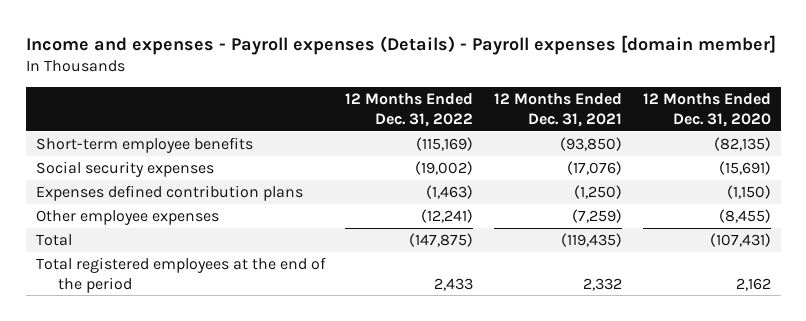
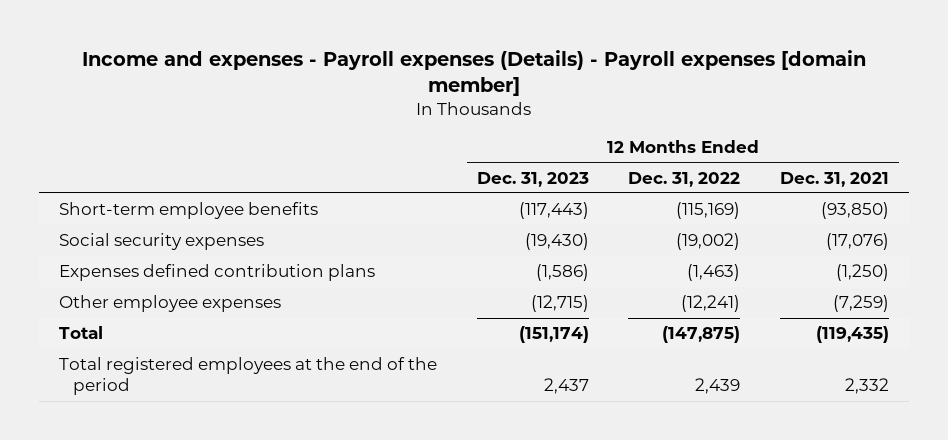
[642,92,771,127] 12 Months Ended Dec. 31, 2020 -> none
none -> [476,171,589,187] Dec. 31, 2023
[434,277,474,291] 2,433 -> [695,378,741,395] 2,439

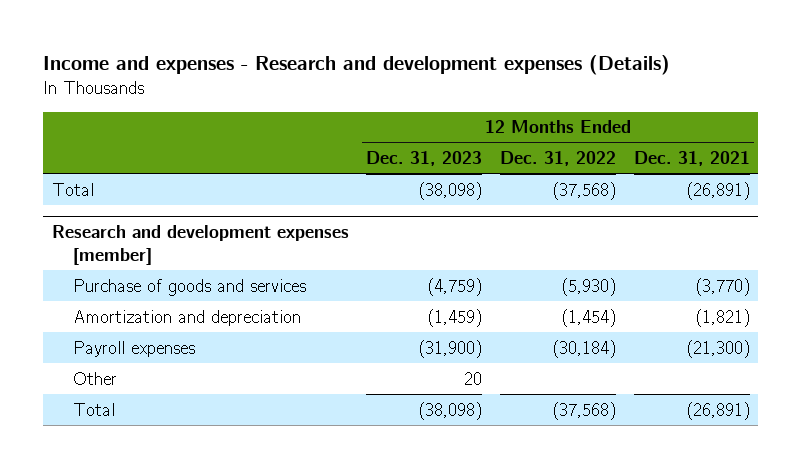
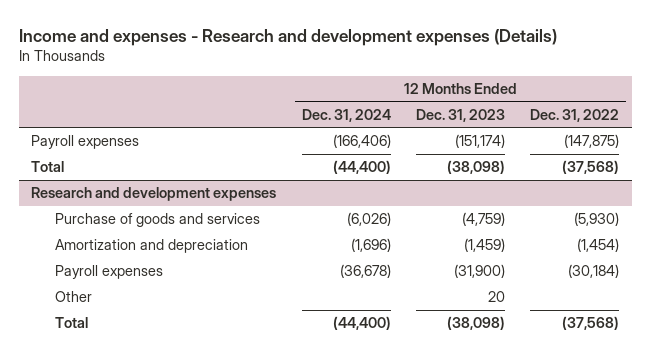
[633,151,750,167] Dec. 31, 2021 -> none
none -> [301,108,391,122] Dec. 31, 2024
none -> [31,135,140,150] Payroll expenses
[51,224,349,265] Research and development expenses [member] -> [31,187,277,202] Research and development expenses

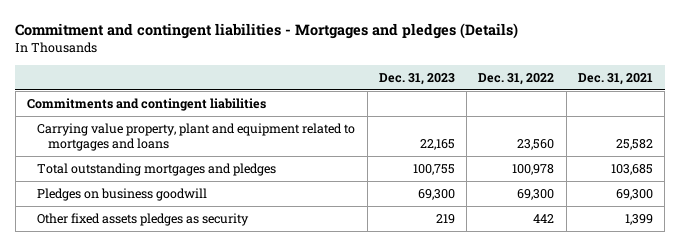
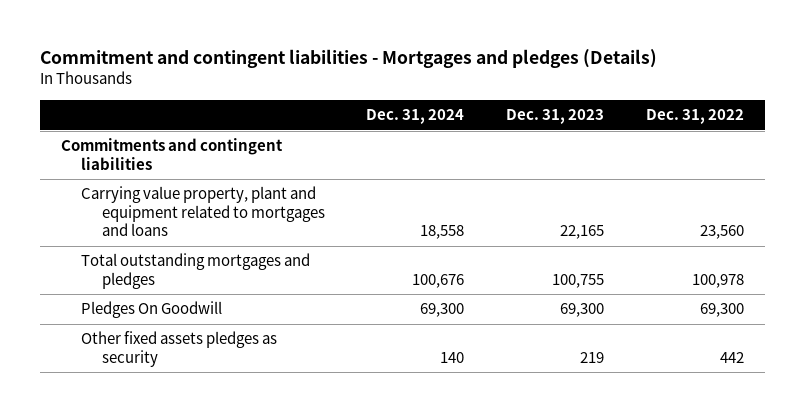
[577,72,653,85] Dec. 31, 2021 -> none
none -> [366,109,465,125] Dec. 31, 2024
[37,187,208,201] Pledges on business goodwill -> [81,301,223,319] Pledges On Goodwill

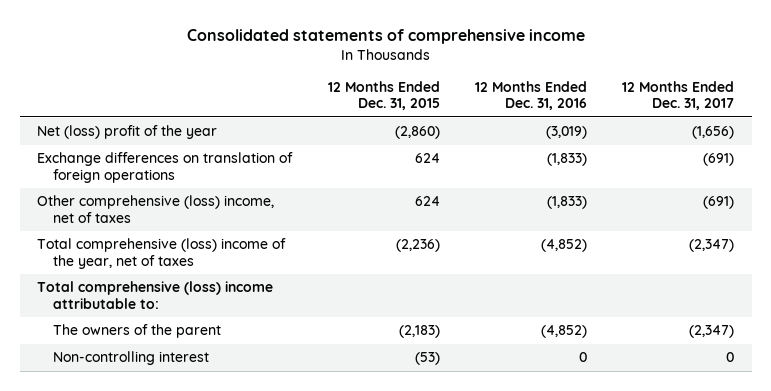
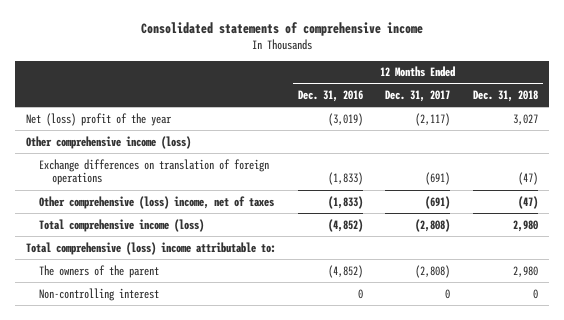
[327,80,440,111] 12 Months Ended Dec. 31, 2015 -> none
none -> [472,90,538,103] Dec. 31, 2018
[691,126,734,140] (1,656) -> [415,112,451,126] (2,117)
none -> [25,135,191,149] Other comprehensive income (loss)
[37,238,287,269] Total comprehensive (loss) income of the year, net of taxes -> [39,218,205,232] Total comprehensive income (loss)
[688,239,734,253] (2,347) -> [415,218,451,232] (2,808)
[688,325,734,339] (2,347) -> [415,264,451,278] (2,808)

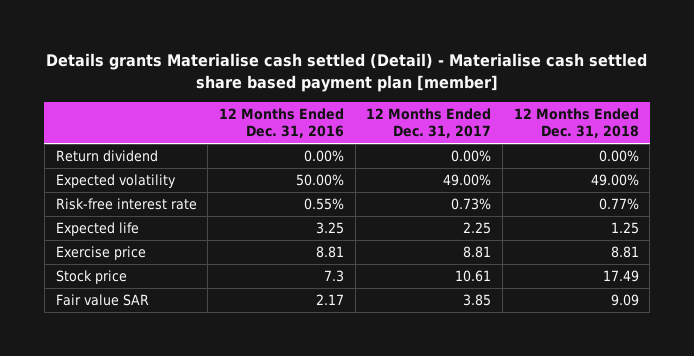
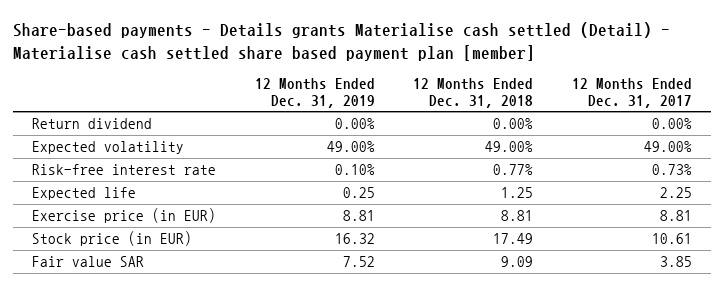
[46,53,648,92] Details grants Materialise cash settled (Detail) - Materialise cash settled share based payment plan [member] -> [13,22,671,61] Share-based payments - Details grants Materialise cash settled (Detail) - Materialise cash settled share based payment plan [member]
[218,107,344,139] 12 Months Ended Dec. 31, 2016 -> none
none -> [254,77,375,108] 12 Months Ended Dec. 31, 2019
[55,246,146,261] Exercise price -> [32,207,217,223] Exercise price (in EUR)
[55,270,127,285] Stock price -> [32,230,193,246] Stock price (in EUR)

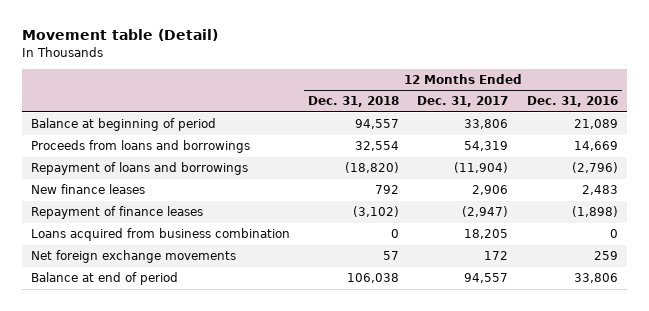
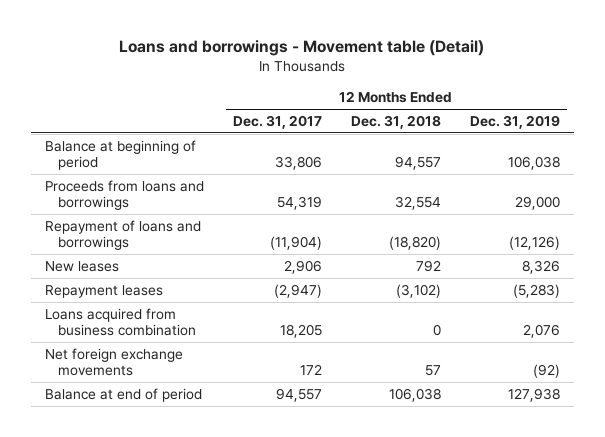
[21,29,218,42] Movement table (Detail) -> [119,40,485,57] Loans and borrowings - Movement table (Detail)
[526,96,618,108] Dec. 31, 2016 -> none
none -> [469,114,560,129] Dec. 31, 2019
[30,184,145,195] New finance leases -> [45,260,120,272] New leases
[30,206,203,220] Repayment of finance leases -> [45,284,164,298] Repayment leases

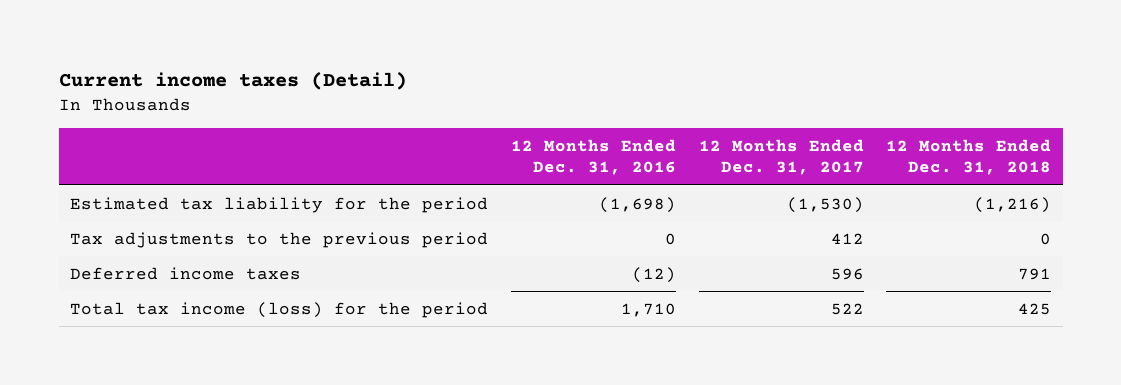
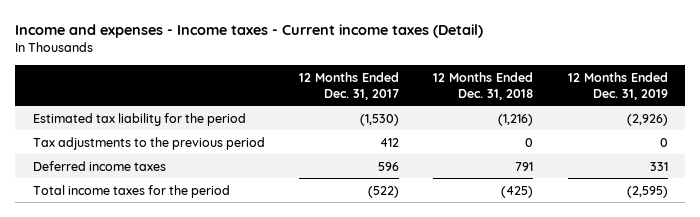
[58,72,407,91] Current income taxes (Detail) -> [15,24,484,39] Income and expenses - Income taxes - Current income taxes (Detail)
[510,138,676,176] 12 Months Ended Dec. 31, 2016 -> none
none -> [567,71,668,100] 12 Months Ended Dec. 31, 2019
[70,301,489,318] Total tax income (loss) for the period -> [32,184,230,198] Total income taxes for the period
[830,302,864,315] 522 -> [367,185,399,198] (522)
[1018,302,1052,315] 425 -> [501,185,534,198] (425)

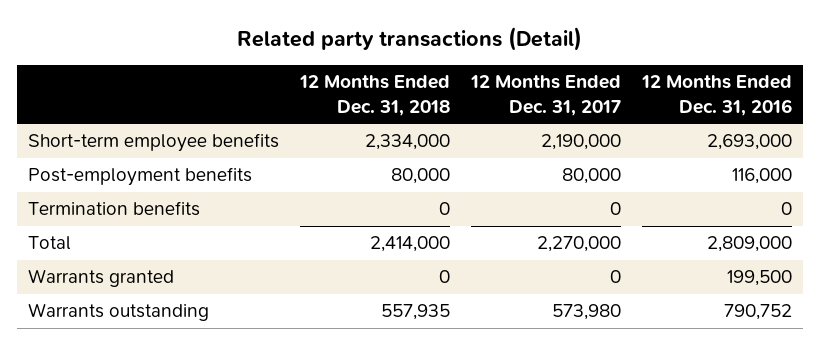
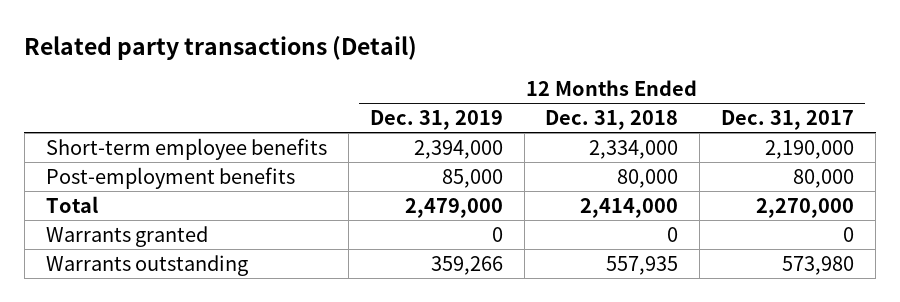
[641,75,793,116] 12 Months Ended Dec. 31, 2016 -> none
none -> [369,109,503,130] Dec. 31, 2019
[27,201,200,217] Termination benefits -> none

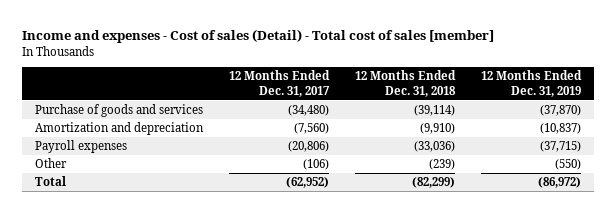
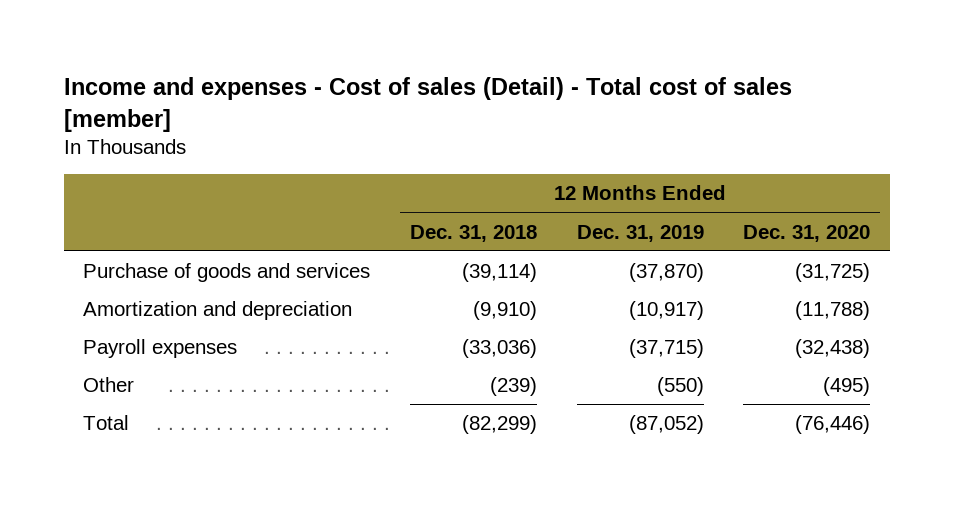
[229,70,331,97] 12 Months Ended Dec. 31, 2017 -> none
none -> [743,224,871,242] Dec. 31, 2020
[540,123,582,135] (10,837) -> [628,301,704,321] (10,917)
[538,177,582,189] (86,972) -> [628,415,704,435] (87,052)

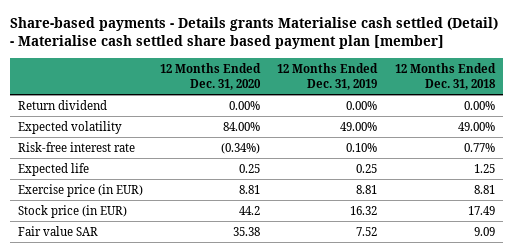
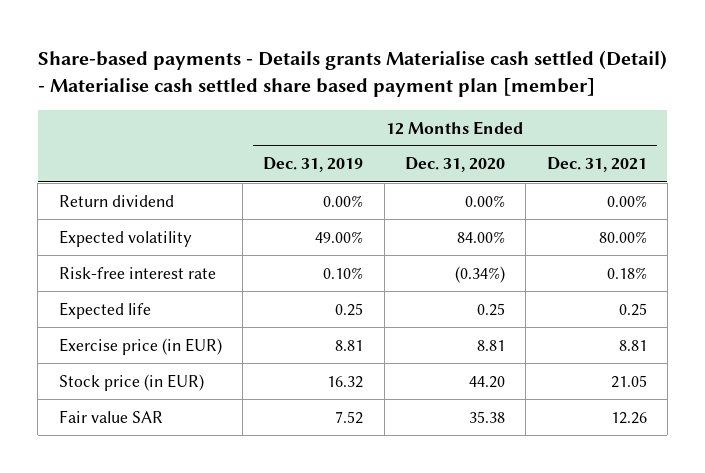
[394,62,496,90] 12 Months Ended Dec. 31, 2018 -> none
none -> [546,157,647,173] Dec. 31, 2021
[239,205,261,215] 44.2 -> [469,375,506,388] 44.20

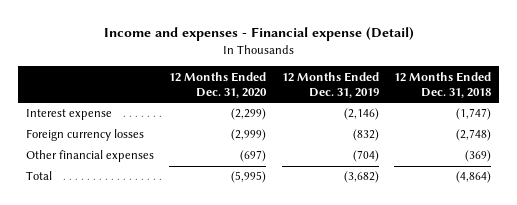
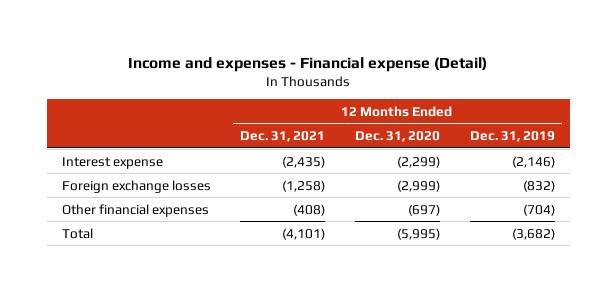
[394,71,492,99] 12 Months Ended Dec. 31, 2018 -> none
none -> [240,131,326,143] Dec. 31, 2021
[25,129,144,142] Foreign currency losses -> [61,179,211,193] Foreign exchange losses

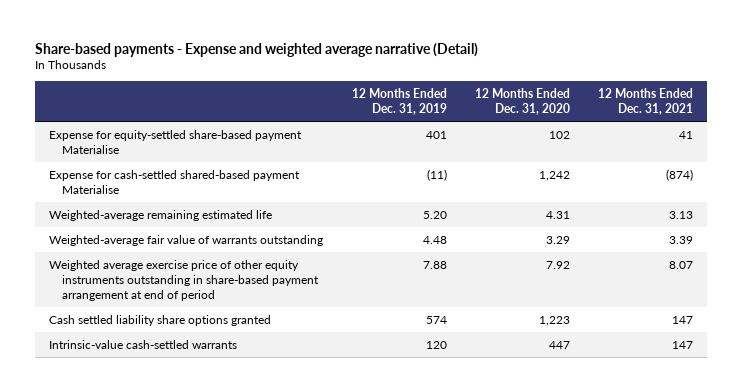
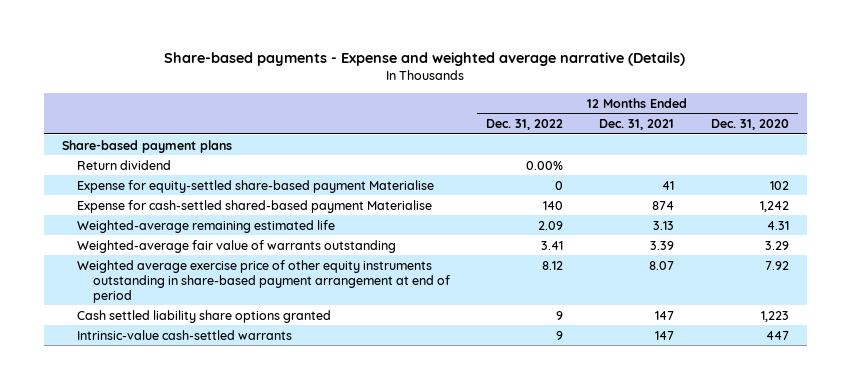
[35,42,479,57] Share-based payments - Expense and weighted average narrative (Detail) -> [164,52,686,67] Share-based payments - Expense and weighted average narrative (Details)
[351,87,447,115] 12 Months Ended Dec. 31, 2019 -> none
none -> [486,119,564,131] Dec. 31, 2022
none -> [61,139,232,153] Share-based payment plans
none -> [77,159,172,170] Return dividend
[665,168,693,181] (874) -> [652,200,675,210] 874

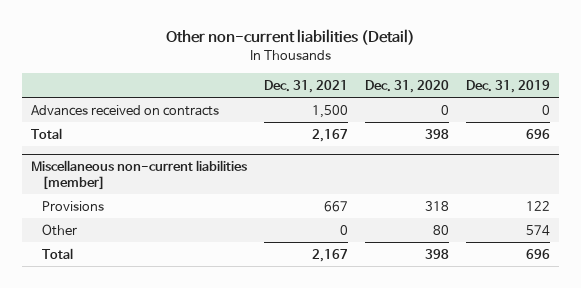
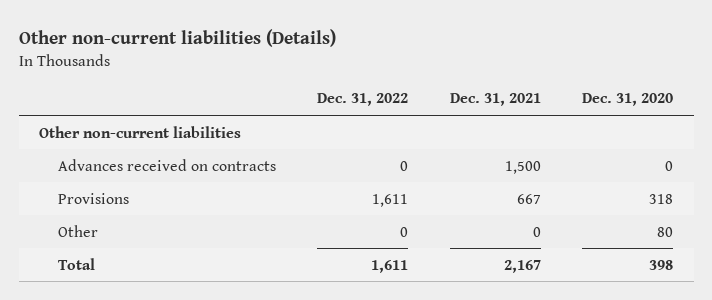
[165,29,415,46] Other non-current liabilities (Detail) -> [18,28,336,47] Other non-current liabilities (Details)
[466,80,551,94] Dec. 31, 2019 -> none
none -> [317,93,409,107] Dec. 31, 2022
none -> [39,125,242,138] Other non-current liabilities
[30,127,62,139] Total -> none
[30,159,247,190] Miscellaneous non-current liabilities [member] -> none

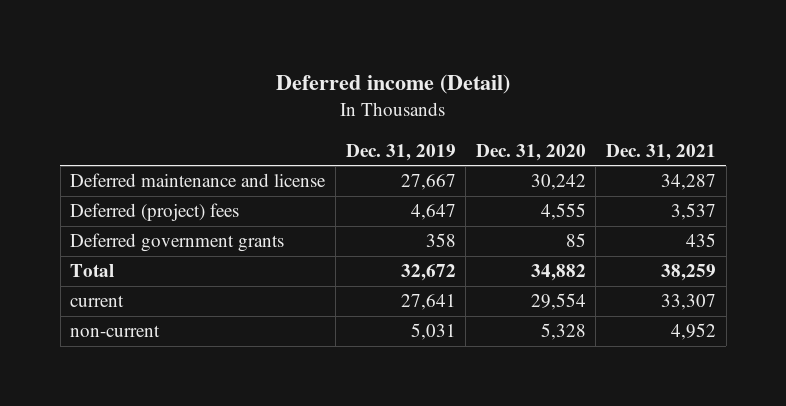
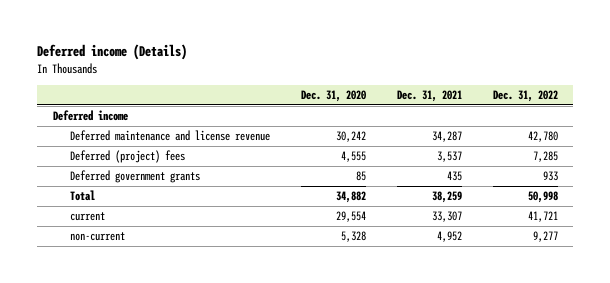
[276,74,511,95] Deferred income (Detail) -> [37,44,188,61] Deferred income (Details)
[345,143,456,161] Dec. 31, 2019 -> none
none -> [492,90,558,103] Dec. 31, 2022
none -> [52,110,128,122] Deferred income
[70,173,327,188] Deferred maintenance and license -> [69,130,270,142] Deferred maintenance and license revenue

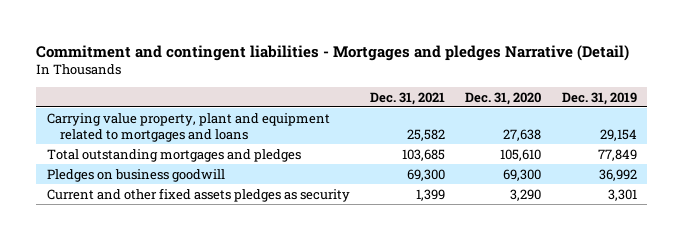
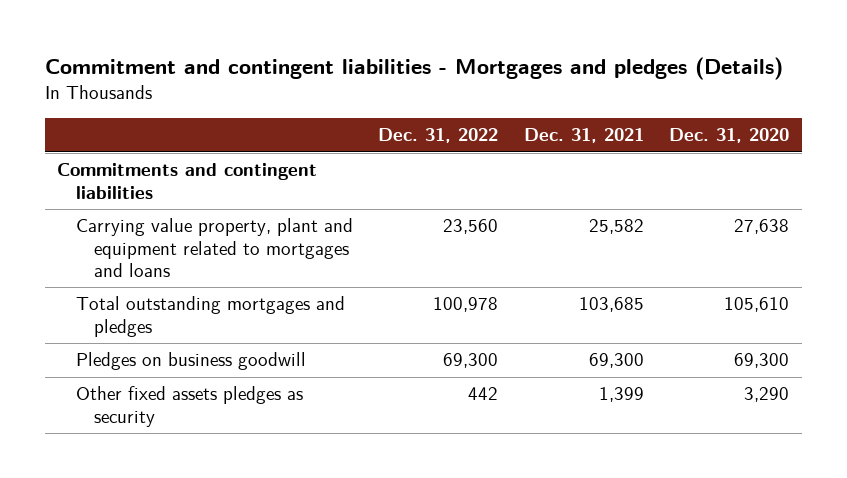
[36,44,630,61] Commitment and contingent liabilities - Mortgages and pledges Narrative (Detail) -> [44,56,783,80] Commitment and contingent liabilities - Mortgages and pledges (Details)
[561,91,637,105] Dec. 31, 2019 -> none
none -> [378,128,499,144] Dec. 31, 2022
none -> [57,163,318,199] Commitments and contingent liabilities
[46,187,350,202] Current and other fixed assets pledges as security -> [75,386,303,427] Other fixed assets pledges as security

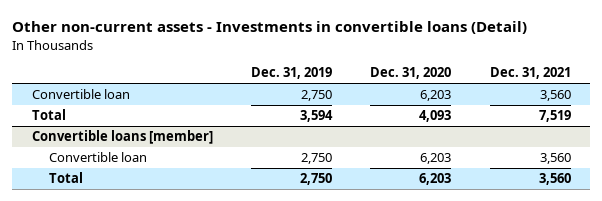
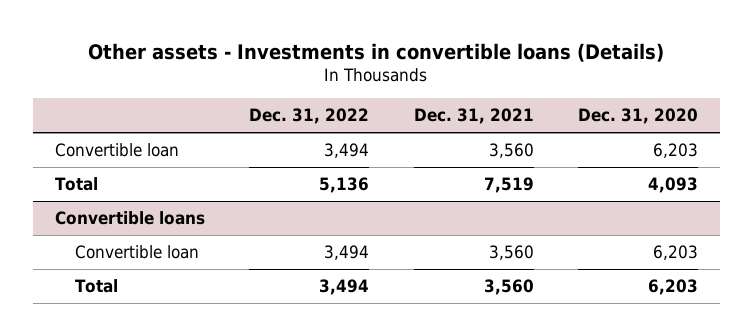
[12,21,528,35] Other non-current assets - Investments in convertible loans (Detail) -> [88,42,665,62] Other assets - Investments in convertible loans (Details)
[250,67,332,80] Dec. 31, 2019 -> none
none -> [249,108,370,125] Dec. 31, 2022
[31,129,213,144] Convertible loans [member] -> [54,211,205,226] Convertible loans

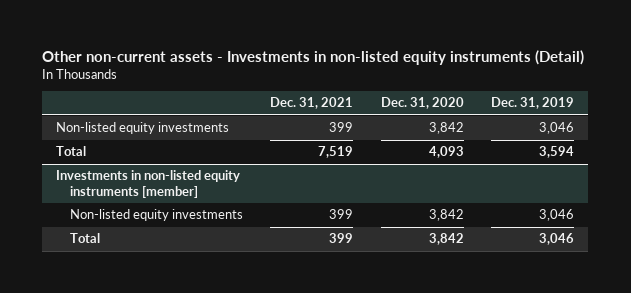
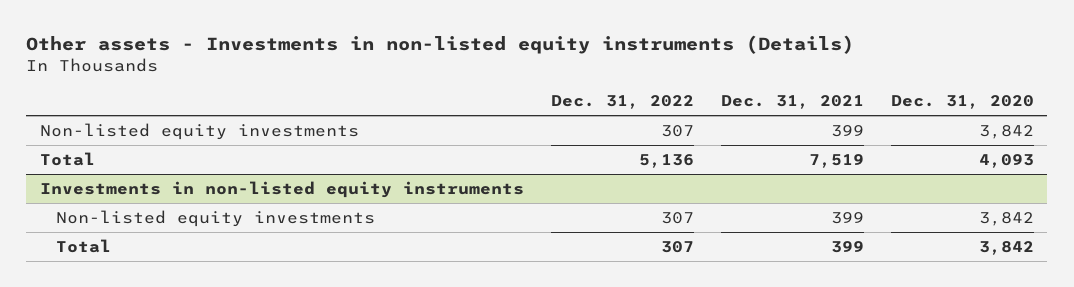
[42,49,585,65] Other non-current assets - Investments in non-listed equity instruments (Detail) -> [26,34,855,54] Other assets - Investments in non-listed equity instruments (Details)
[491,97,575,110] Dec. 31, 2019 -> none
none -> [550,94,694,109] Dec. 31, 2022
[56,170,241,198] Investments in non-listed equity instruments [member] -> [39,181,524,199] Investments in non-listed equity instruments

